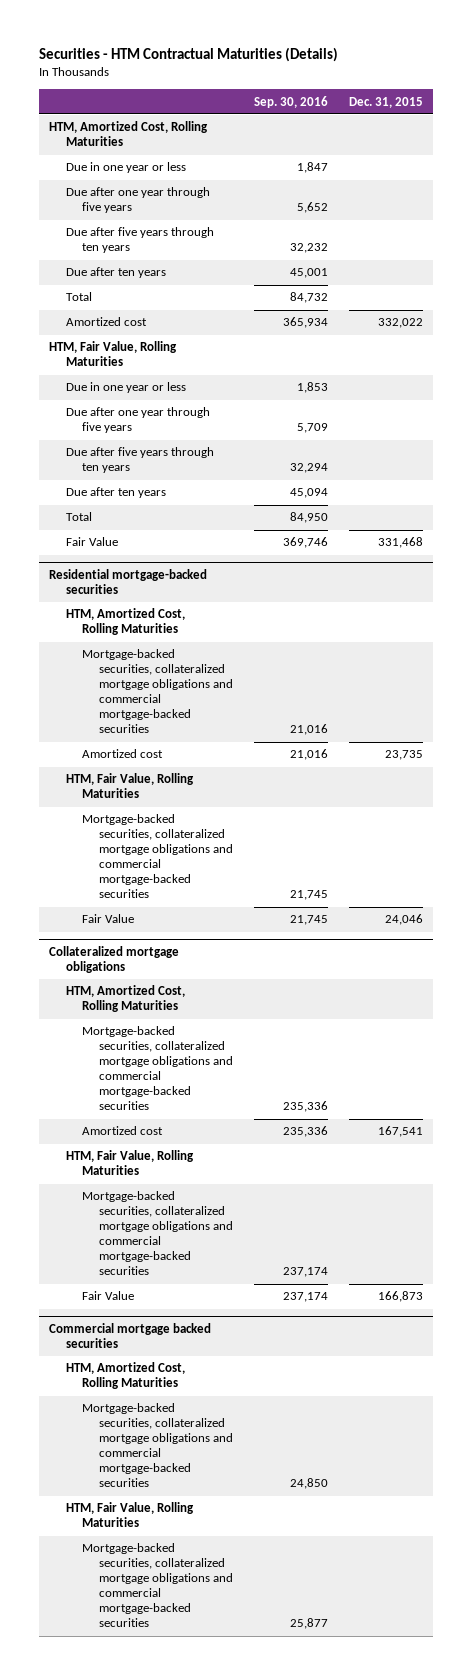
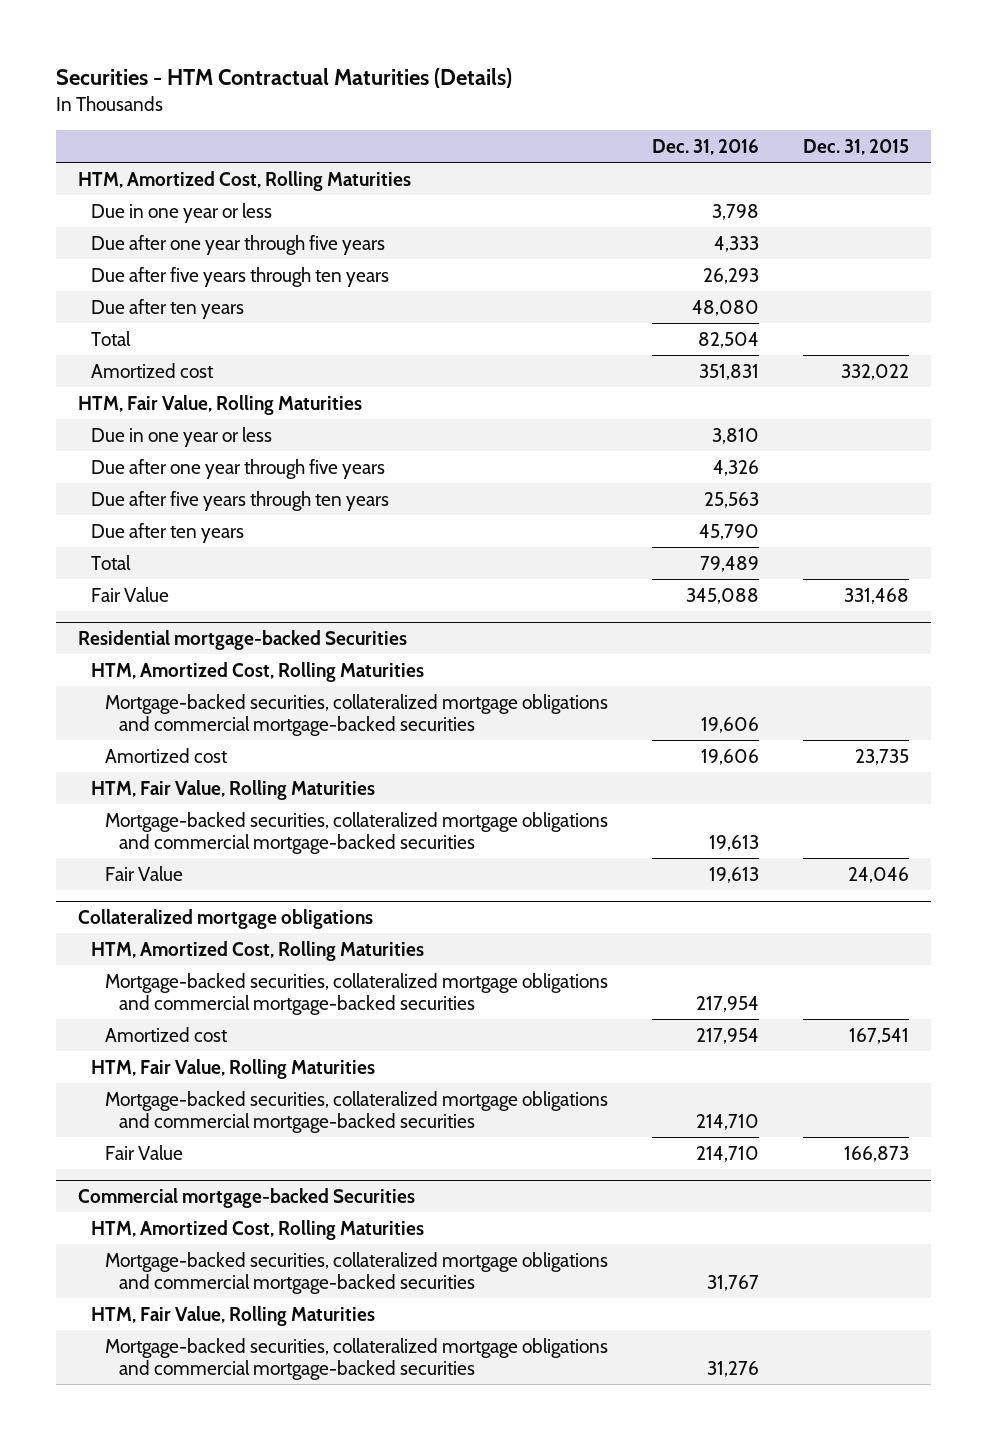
[253,95,328,108] Sep. 30, 2016 -> none
none -> [652,138,760,155] Dec. 31, 2016
[49,568,208,594] Residential mortgage-backed securities -> [77,629,407,650] Residential mortgage-backed Securities
[49,1322,212,1348] Commercial mortgage backed securities -> [77,1187,415,1208] Commercial mortgage-backed Securities

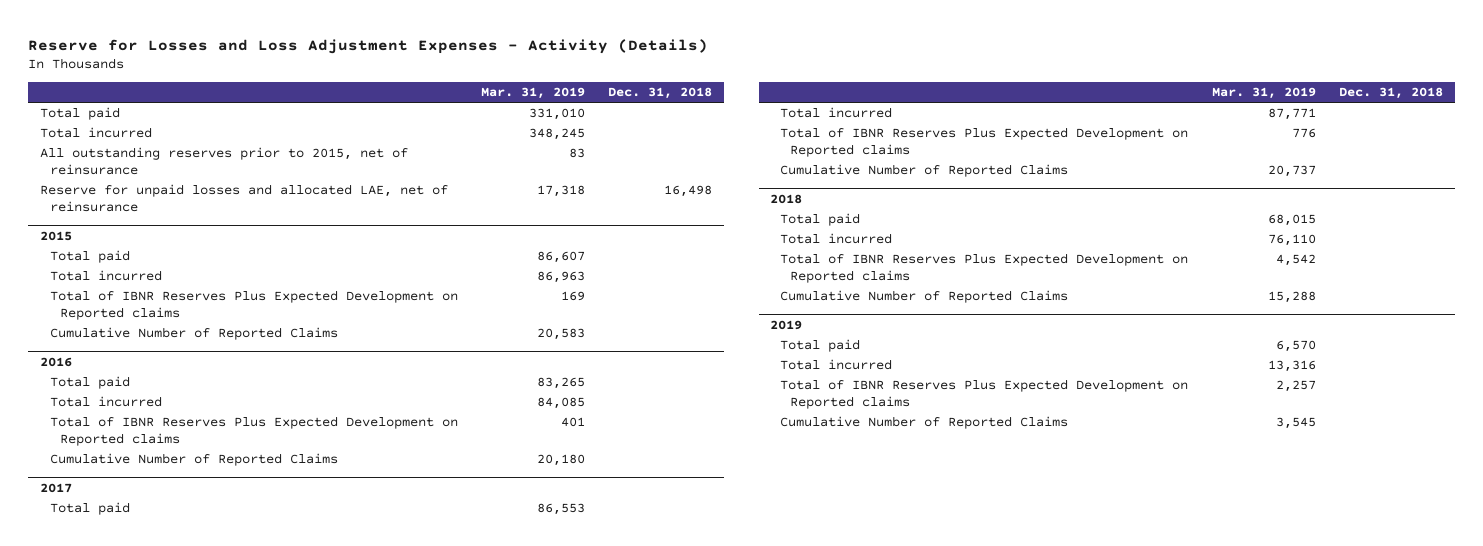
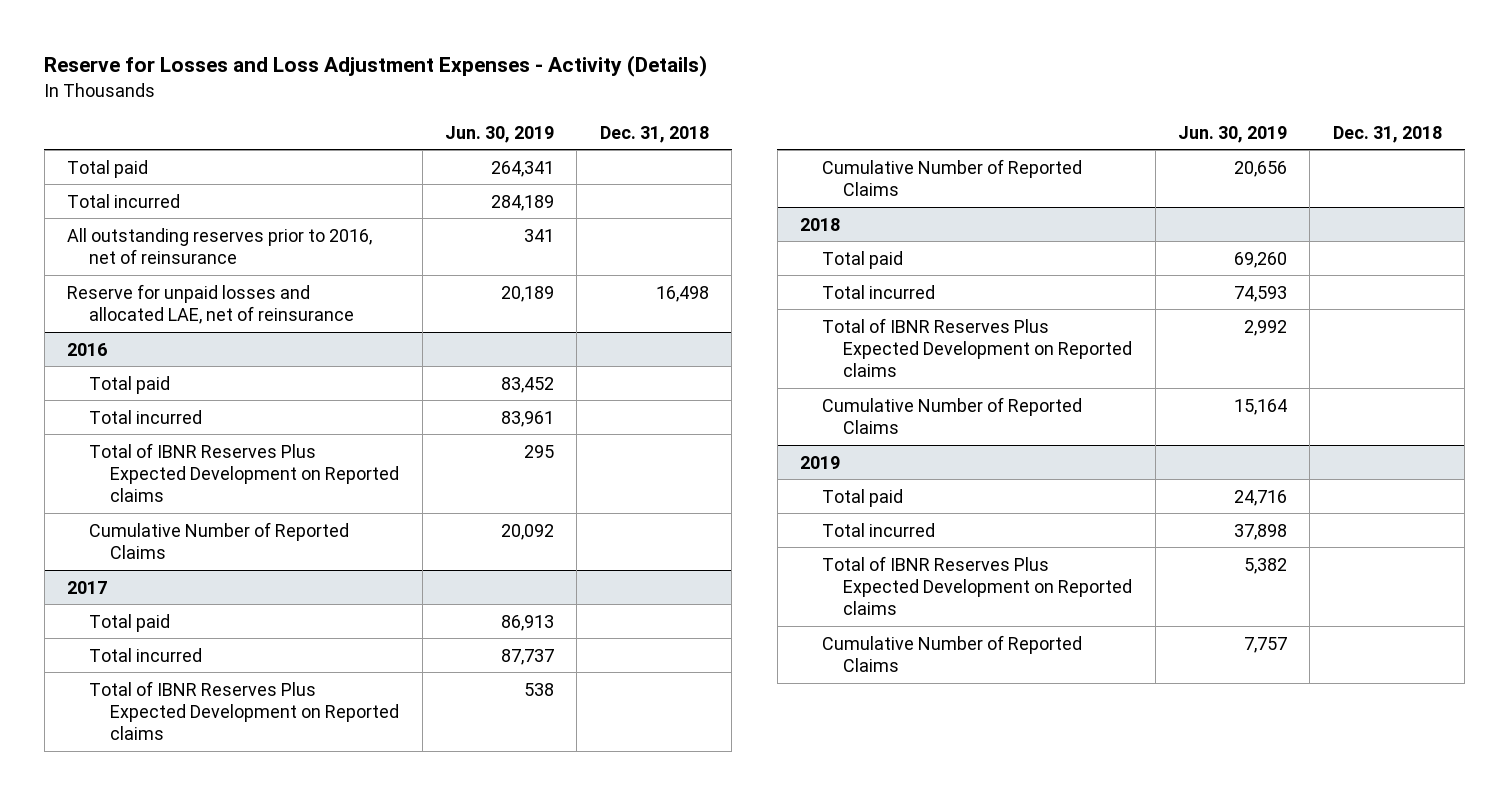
[481,87,586,100] Mar. 31, 2019 -> none
none -> [445,125,555,143] Jun. 30, 2019
[39,147,408,176] All outstanding reserves prior to 2015, net of reinsurance -> [67,227,373,264] All outstanding reserves prior to 2016, net of reinsurance
[39,230,72,241] 2015 -> none
[49,250,130,264] Total paid -> none
[49,270,162,282] Total incurred -> none
[49,290,458,321] Total of IBNR Reserves Plus Expected Development on Reported claims -> none
[49,327,338,341] Cumulative Number of Reported Claims -> none

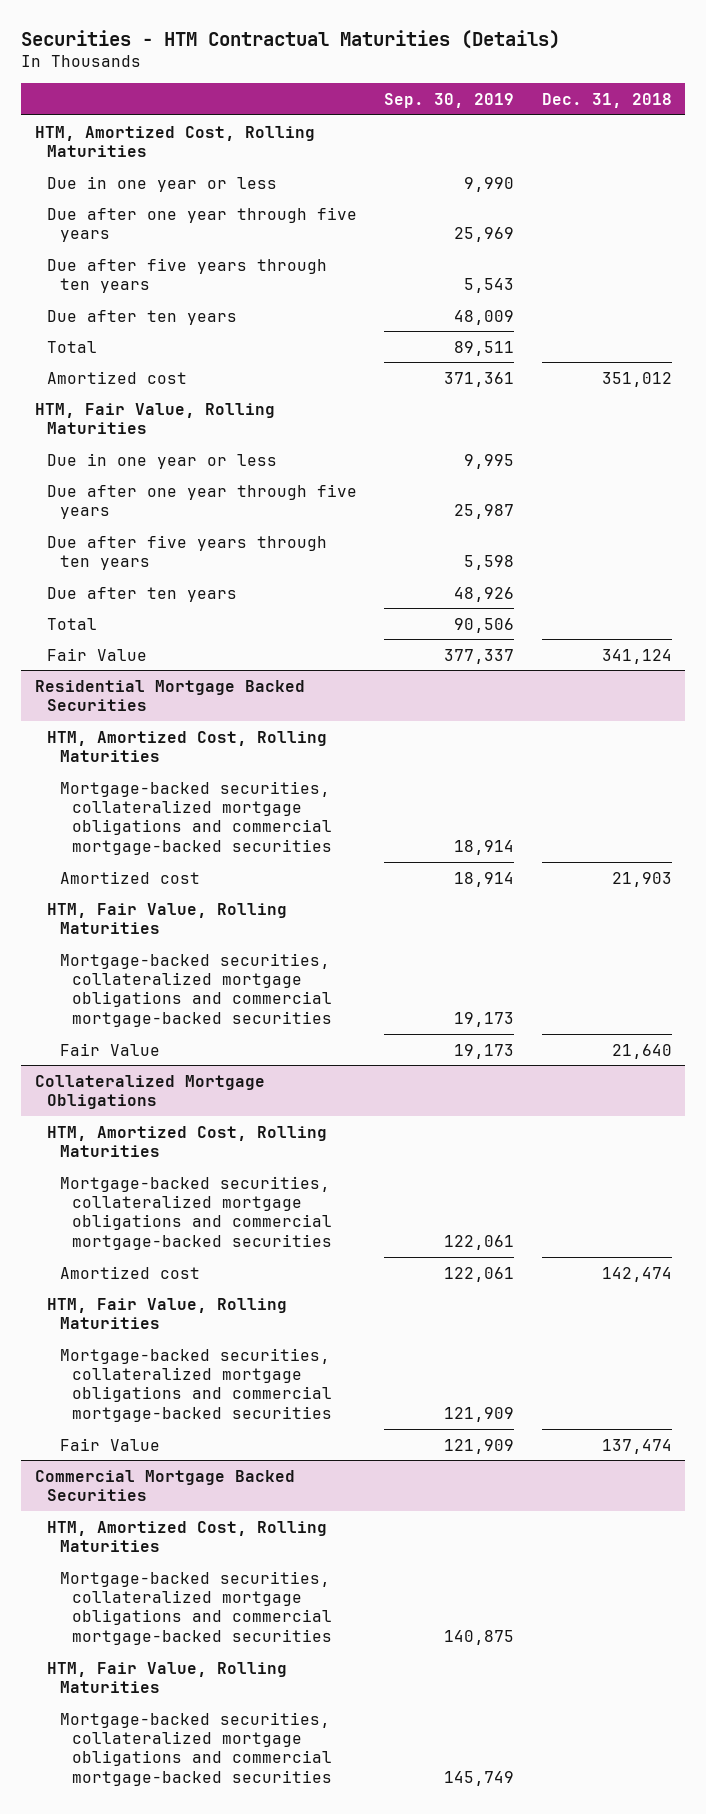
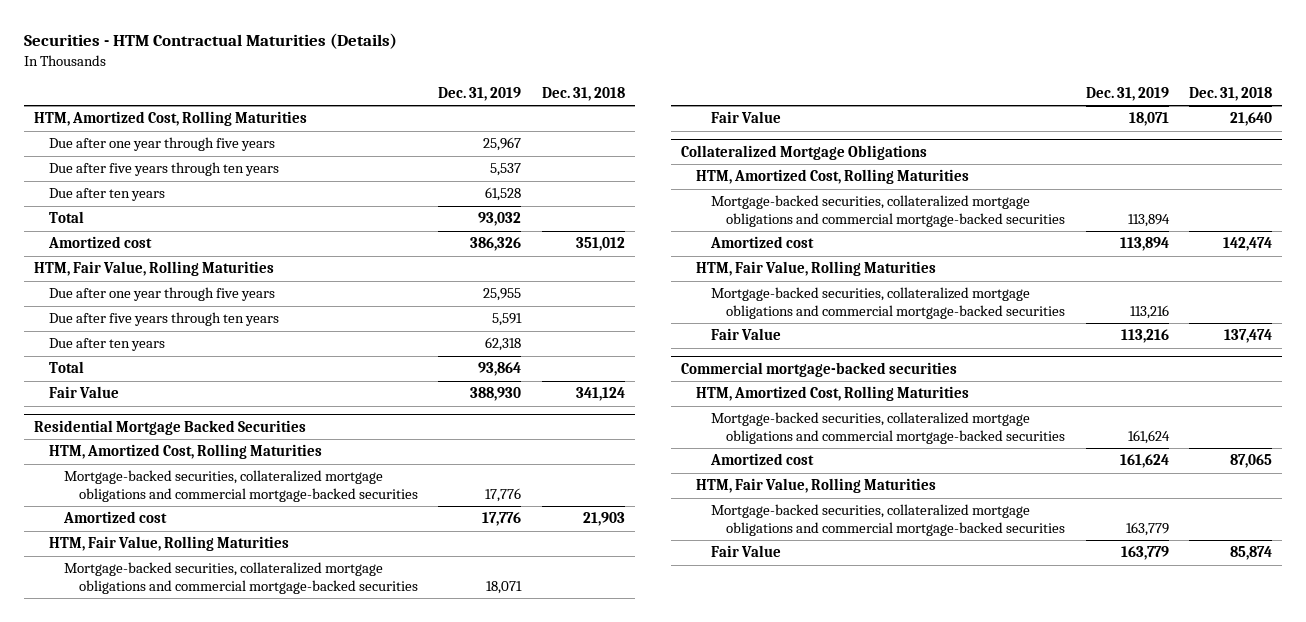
[384,92,515,108] Sep. 30, 2019 -> none
none -> [438,86,522,101] Dec. 31, 2019
[47,175,278,192] Due in one year or less -> none
[47,452,278,469] Due in one year or less -> none
[34,1469,295,1501] Commercial Mortgage Backed Securities -> [681,362,958,378] Commercial mortgage-backed securities
none -> [710,453,815,466] Amortized cost
none -> [711,545,782,558] Fair Value

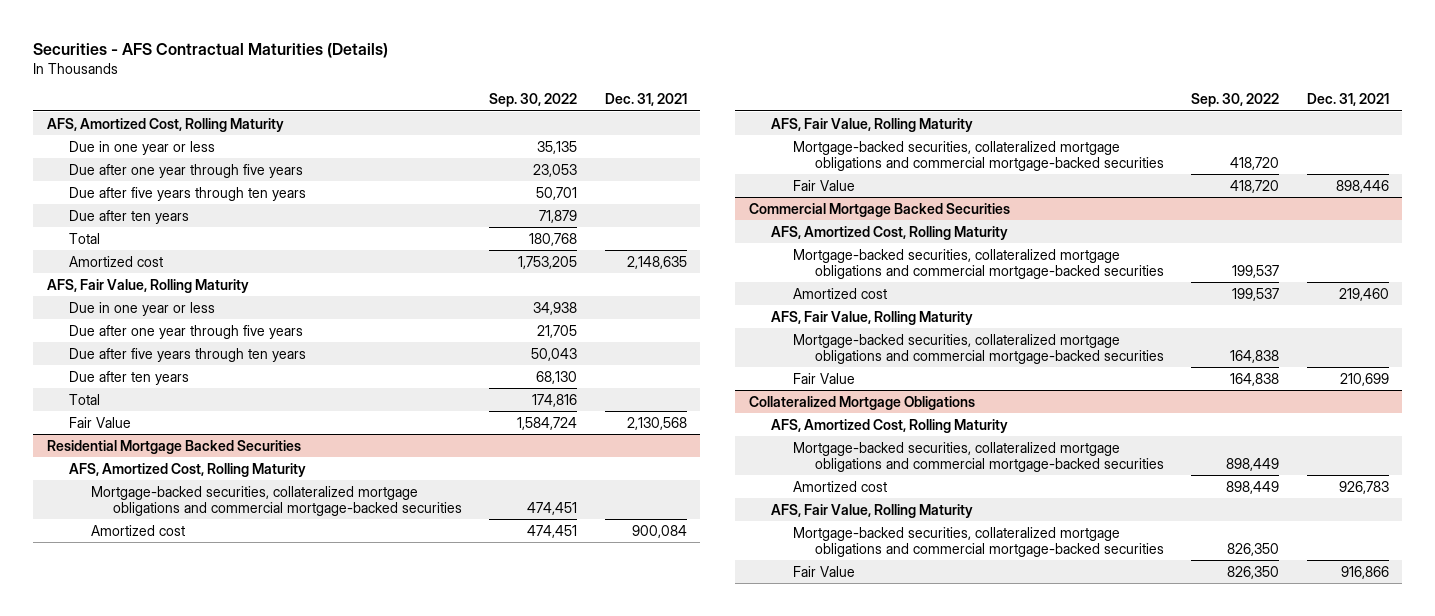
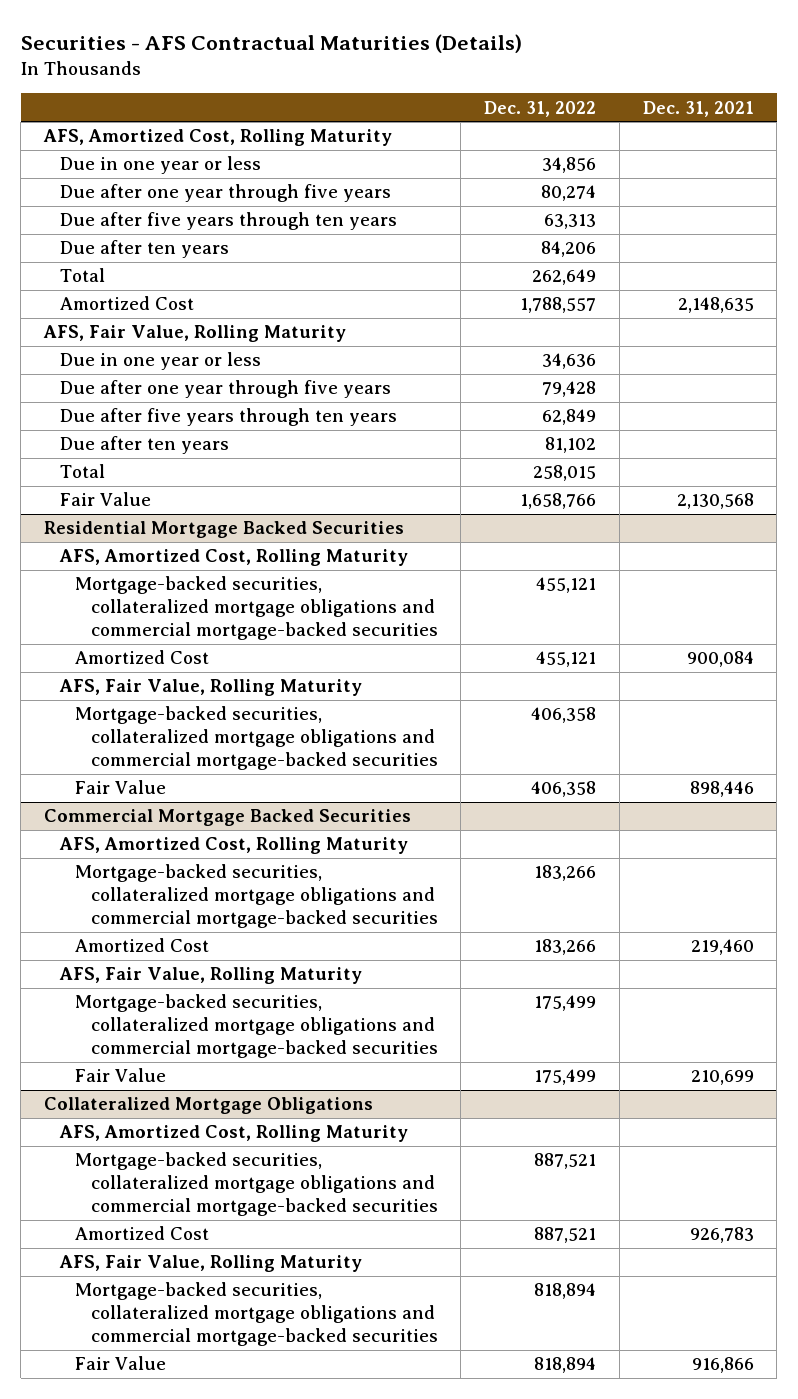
[489,93,578,108] Sep. 30, 2022 -> none
none -> [484,100,597,117] Dec. 31, 2022
[68,255,163,267] Amortized cost -> [59,296,194,311] Amortized Cost
[90,524,185,536] Amortized cost -> [75,650,210,665] Amortized Cost
[792,287,887,299] Amortized cost -> [75,938,210,953] Amortized Cost
[792,480,887,492] Amortized cost -> [75,1226,210,1241] Amortized Cost

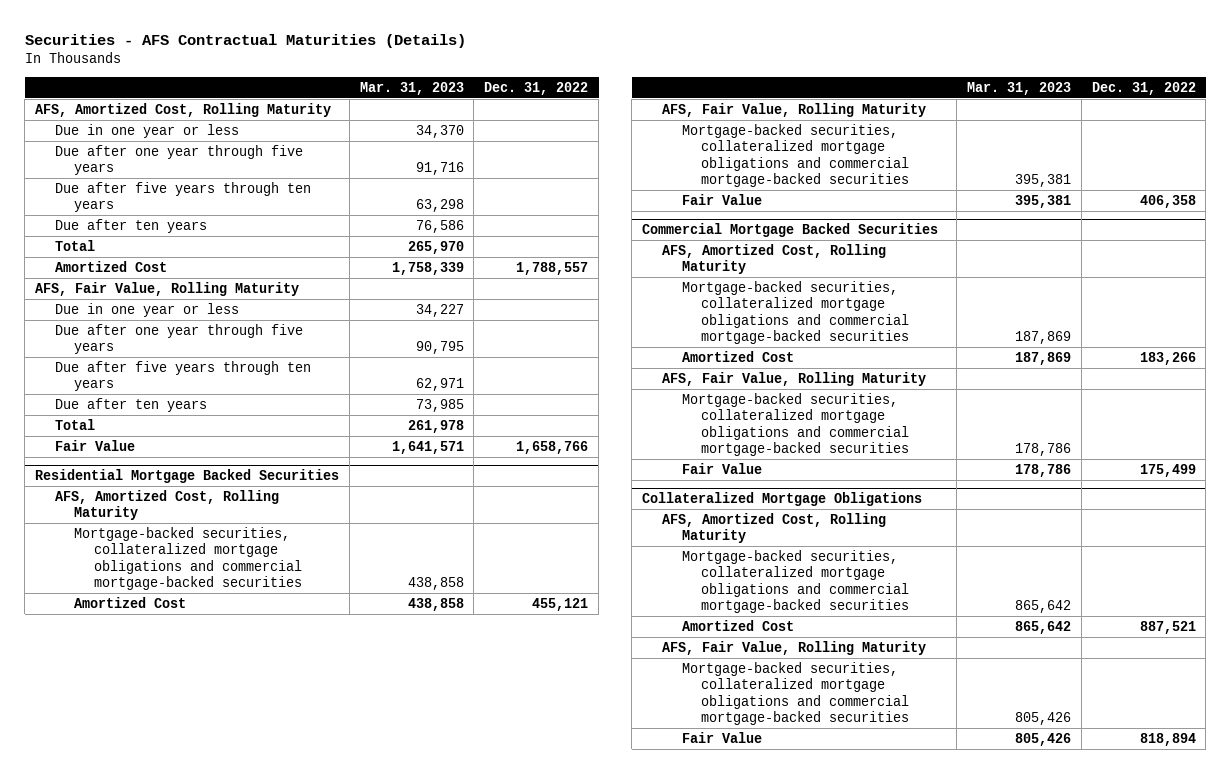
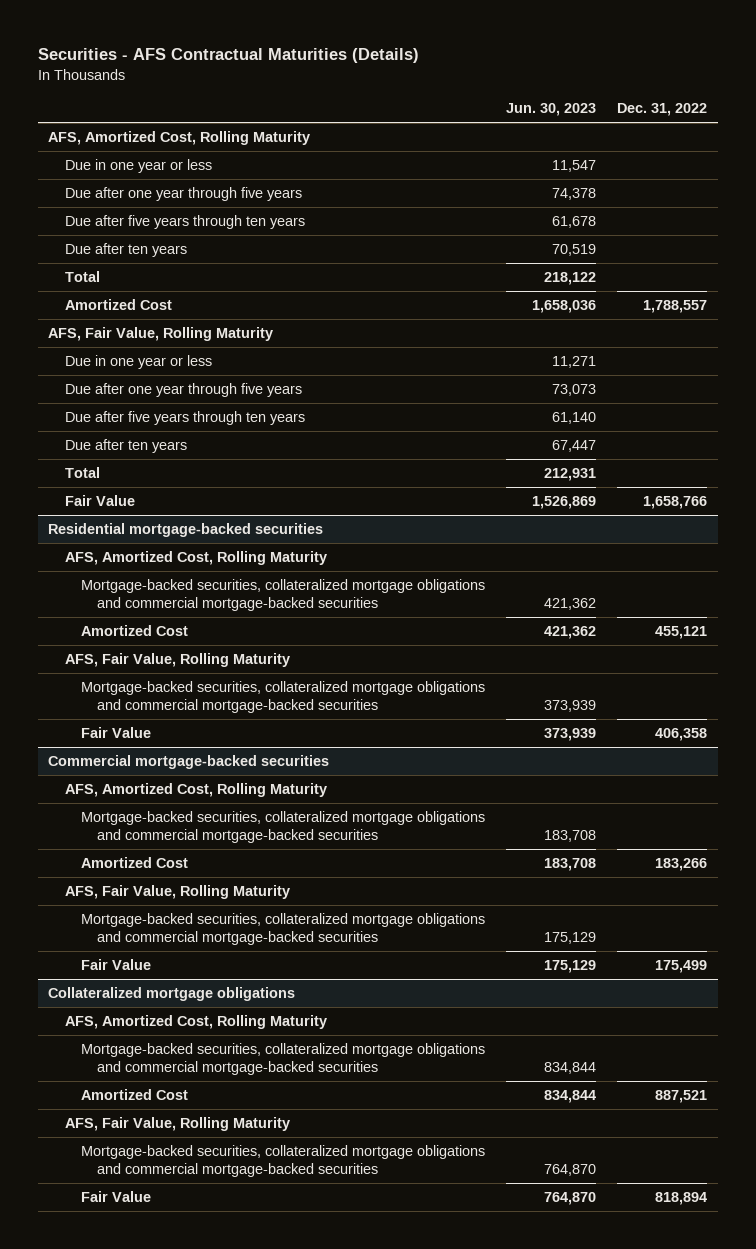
[359,81,464,95] Mar. 31, 2023 -> none
none -> [506,103,597,117] Jun. 30, 2023
[35,469,340,484] Residential Mortgage Backed Securities -> [48,523,324,538] Residential mortgage-backed securities
[642,223,939,238] Commercial Mortgage Backed Securities -> [48,755,330,770] Commercial mortgage-backed securities
[642,492,923,507] Collateralized Mortgage Obligations -> [48,987,296,1002] Collateralized mortgage obligations

